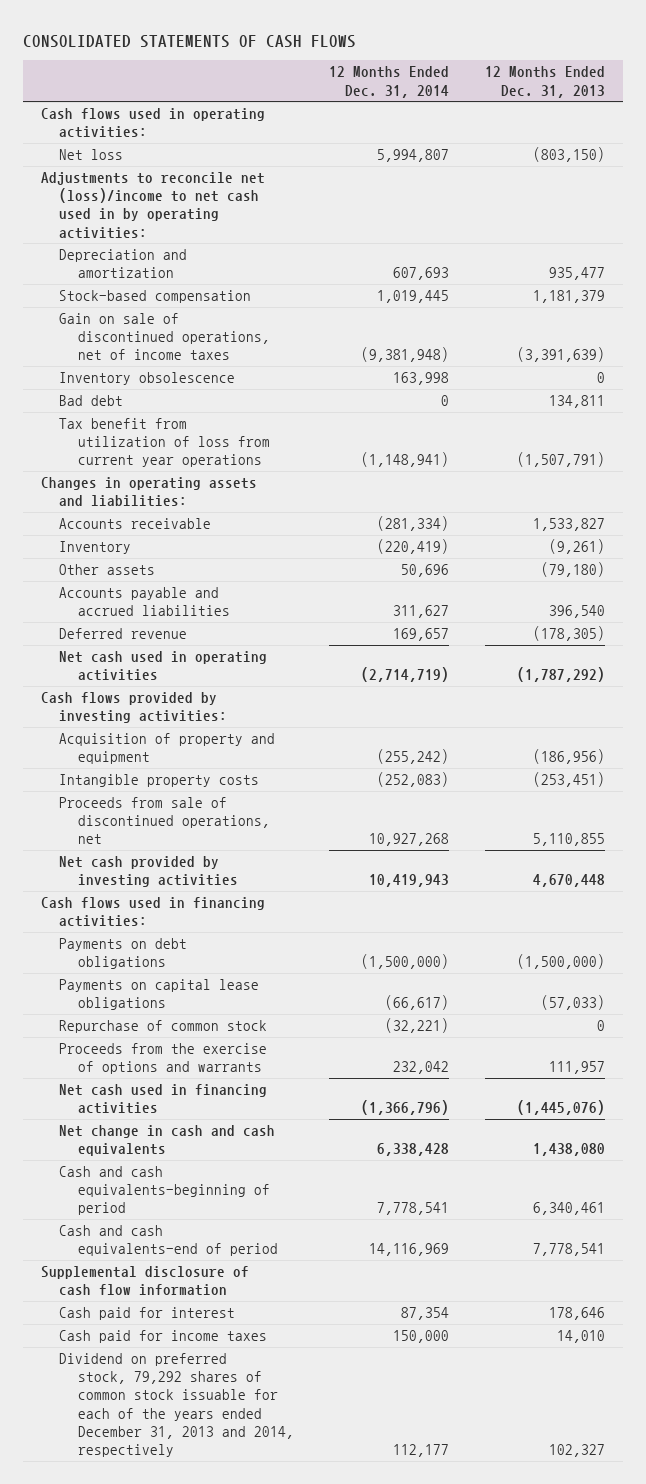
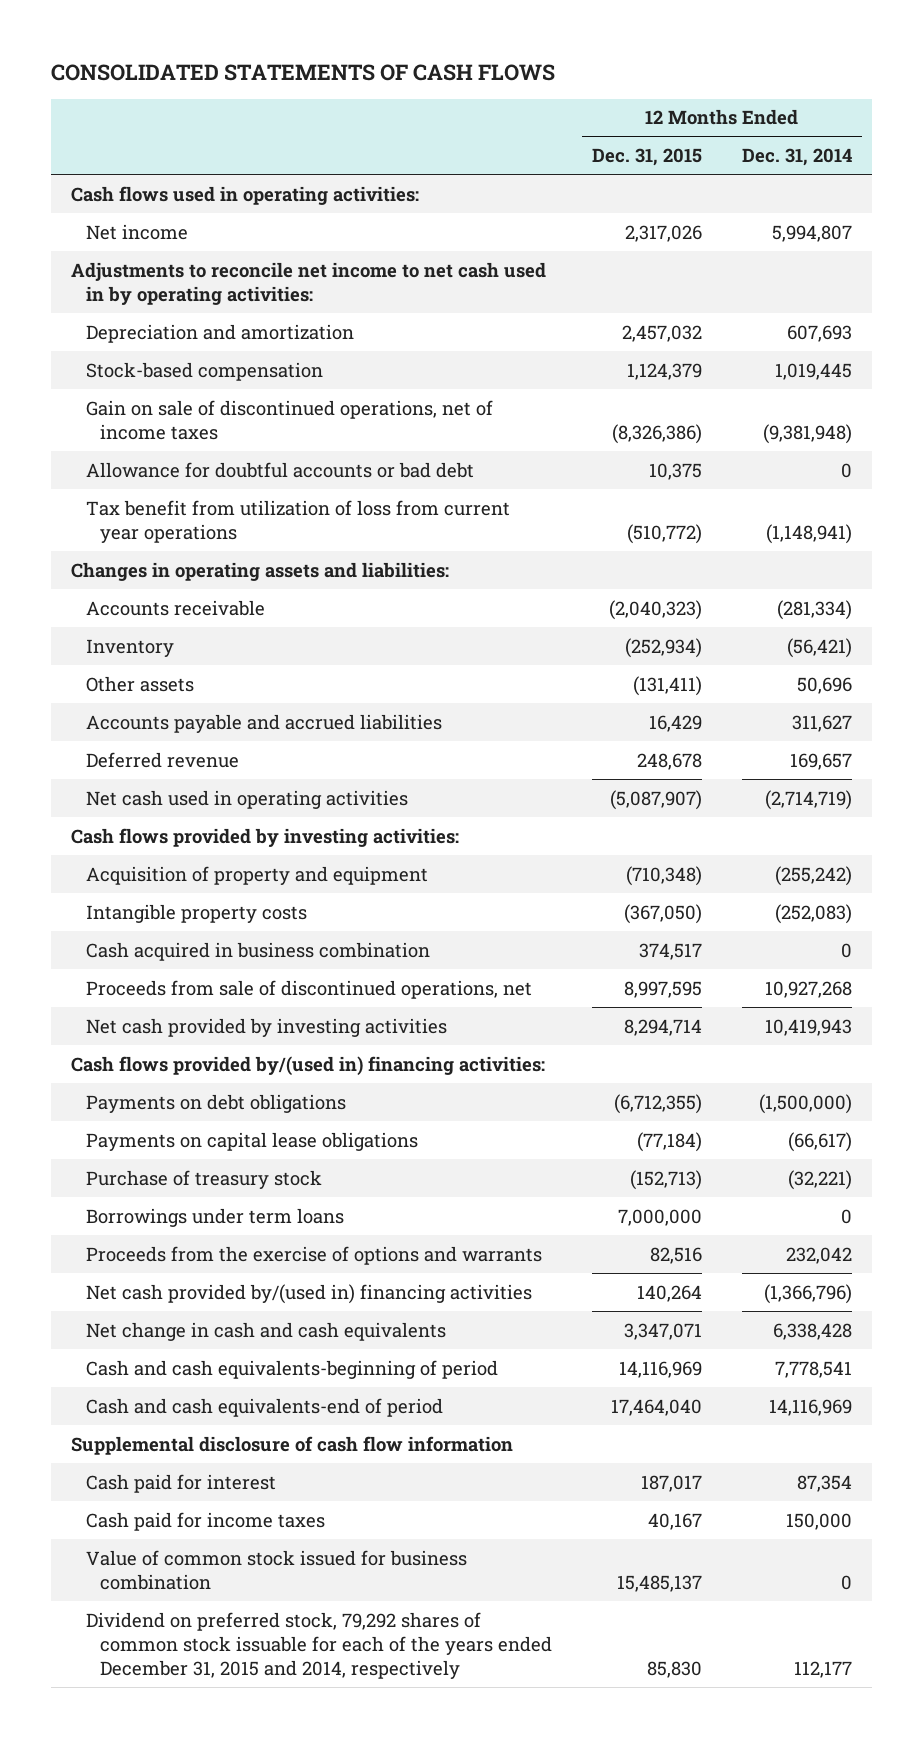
[484,66,605,98] 12 Months Ended Dec. 31, 2013 -> none
none -> [592,148,703,167] Dec. 31, 2015
[59,148,124,160] Net loss -> [85,223,188,240] Net income
[40,171,265,239] Adjustments to reconcile net (loss)/income to net cash used in by operating activities: -> [71,261,547,305] Adjustments to reconcile net income to net cash used in by operating activities:
[59,371,236,385] Inventory obsolescence -> none
[59,394,124,406] Bad debt -> [85,461,474,478] Allowance for doubtful accounts or bad debt
[377,538,450,554] (220,419) -> [787,637,853,658] (56,421)
none -> [85,941,430,961] Cash acquired in business combination
[40,896,265,928] Cash flows used in financing activities: -> [71,1055,546,1076] Cash flows provided by/(used in) financing activities:
[59,1019,268,1033] Repurchase of common stock -> [85,1169,322,1189] Purchase of treasury stock
none -> [85,1207,344,1227] Borrowings under term loans
[59,1083,268,1115] Net cash used in financing activities -> [85,1283,532,1304] Net cash provided by/(used in) financing activities
none -> [85,1549,467,1590] Value of common stock issued for business combination
[59,1352,294,1457] Dividend on preferred stock, 79,292 shares of common stock issuable for each of the years ended December 31, 2013 and 2014, respectively -> [85,1611,552,1679] Dividend on preferred stock, 79,292 shares of common stock issuable for each of the years ended December 31, 2015 and 2014, respectively

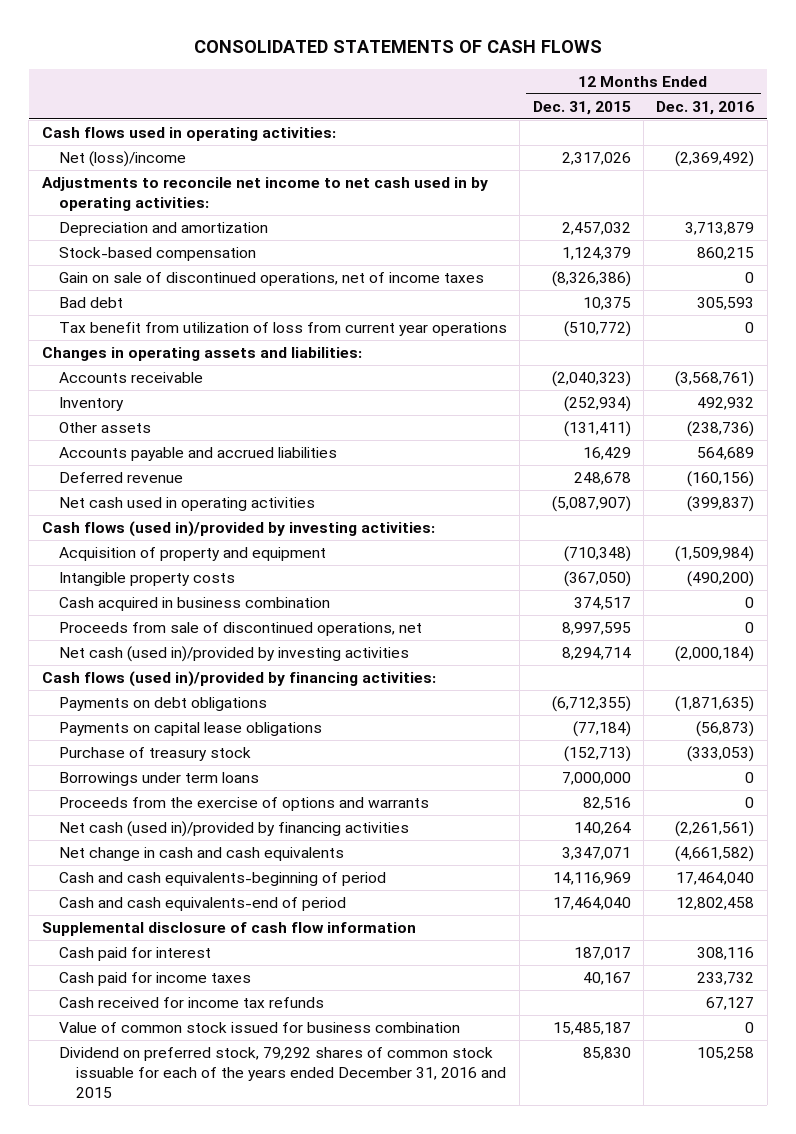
[742,148,853,167] Dec. 31, 2014 -> none
none -> [656,100,755,115] Dec. 31, 2016
[85,223,188,240] Net income -> [58,151,186,168] Net (loss)/income
[85,461,474,478] Allowance for doubtful accounts or bad debt -> [58,297,123,309] Bad debt
[71,827,460,847] Cash flows provided by investing activities: -> [41,521,435,538] Cash flows (used in)/provided by investing activities:
[85,1017,447,1037] Net cash provided by investing activities -> [58,646,409,663] Net cash (used in)/provided by investing activities
[71,1055,546,1076] Cash flows provided by/(used in) financing activities: -> [41,671,436,688] Cash flows (used in)/provided by financing activities:
[85,1283,532,1304] Net cash provided by/(used in) financing activities -> [58,821,409,838] Net cash (used in)/provided by financing activities
none -> [58,997,324,1009] Cash received for income tax refunds
[617,1574,703,1592] 15,485,137 -> [552,1022,631,1036] 15,485,187
[85,1611,552,1679] Dividend on preferred stock, 79,292 shares of common stock issuable for each of the years ended December 31, 2015 and 2014, respectively -> [58,1047,506,1099] Dividend on preferred stock, 79,292 shares of common stock issuable for each of the years ended December 31, 2016 and 2015

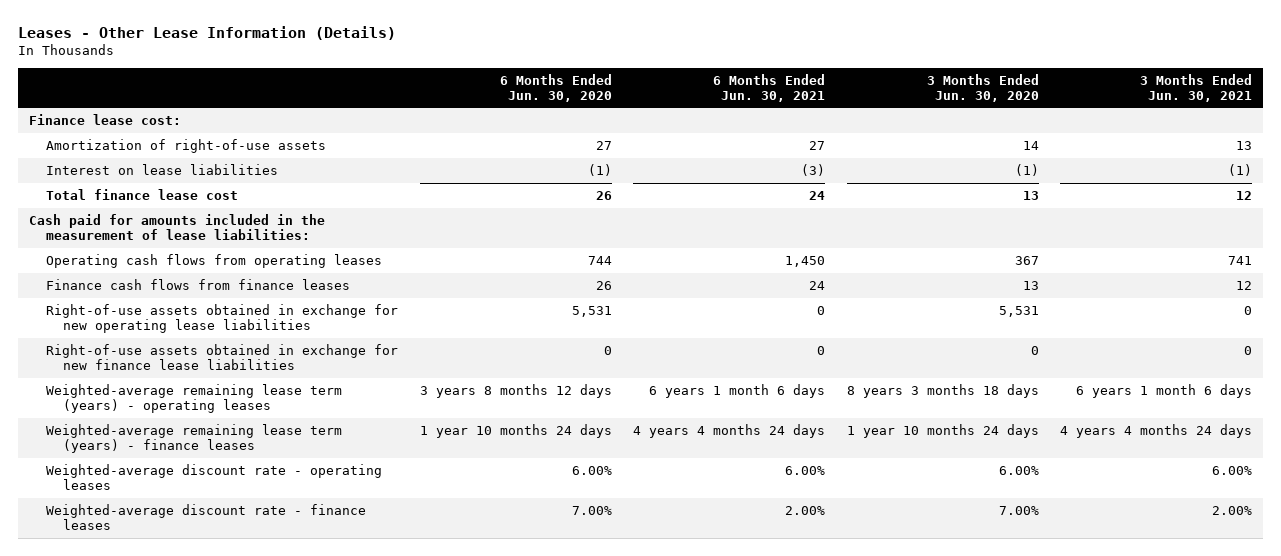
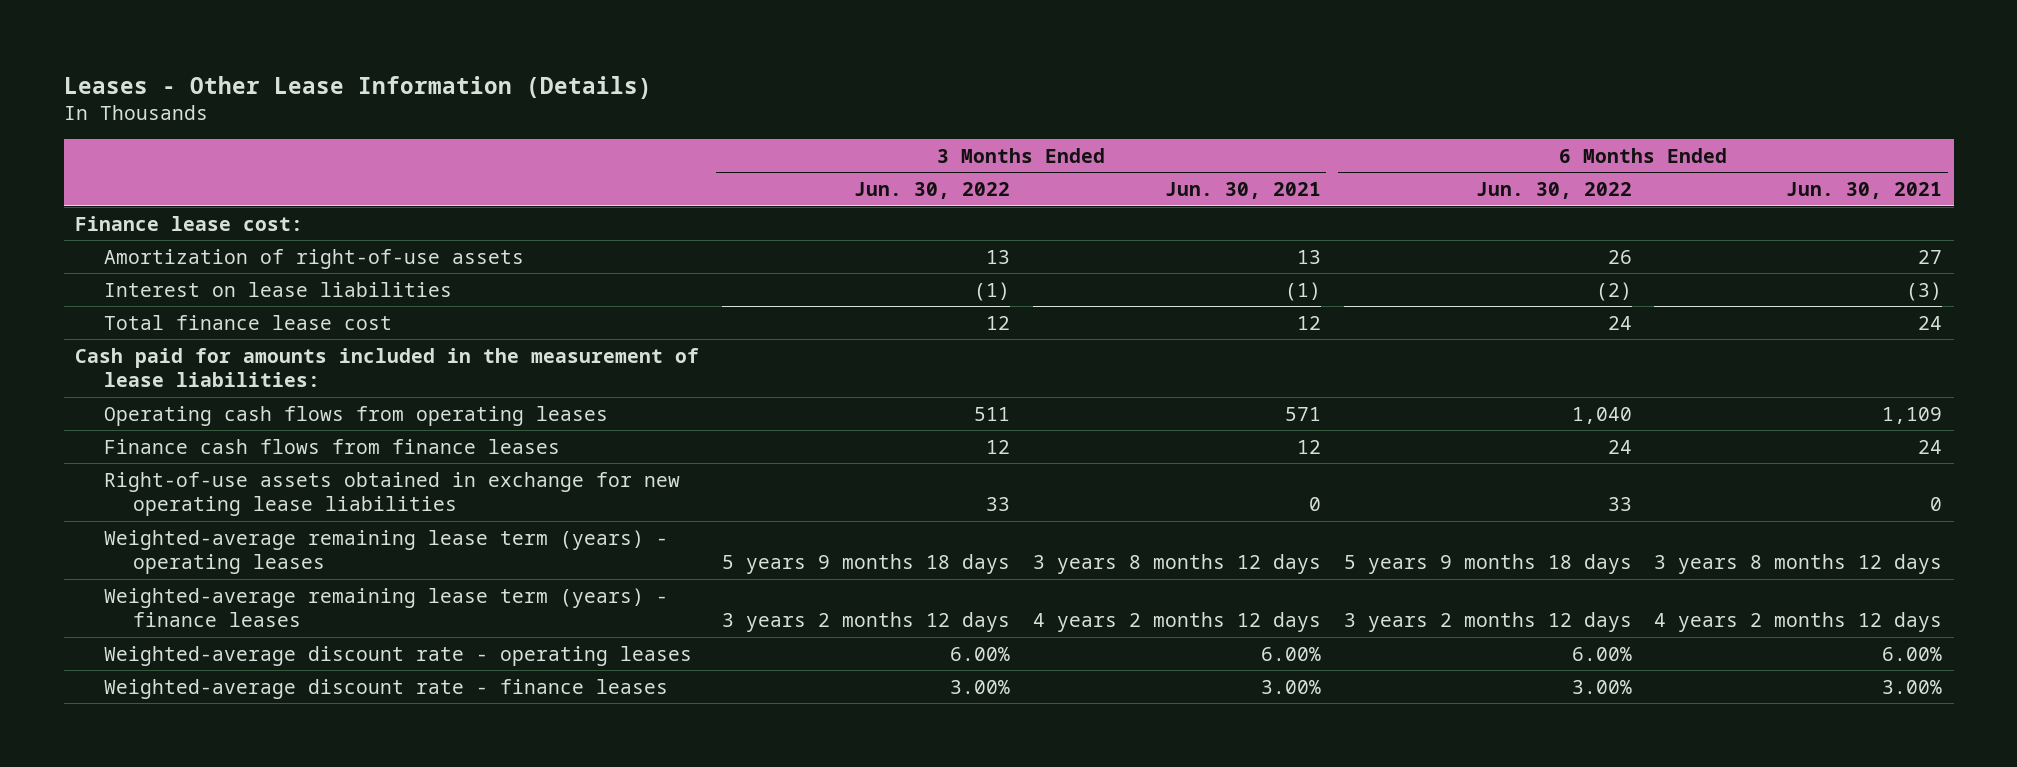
[499,73,612,102] 6 Months Ended Jun. 30, 2020 -> none
[926,73,1039,102] 3 Months Ended Jun. 30, 2020 -> none
none -> [853,182,1010,200] Jun. 30, 2022
none -> [1475,182,1632,200] Jun. 30, 2022
[785,256,826,268] 1,450 -> [1882,406,1943,424] 1,109
[1228,256,1253,266] 741 -> [1284,406,1321,421] 571
[45,344,398,370] Right-of-use assets obtained in exchange for new finance lease liabilities -> none
[649,384,826,399] 6 years 1 month 6 days -> [1654,554,1943,575] 3 years 8 months 12 days
[1076,384,1253,399] 6 years 1 month 6 days -> [1032,554,1321,575] 3 years 8 months 12 days
[633,424,826,439] 4 years 4 months 24 days -> [1654,612,1943,633] 4 years 2 months 12 days
[1060,424,1253,439] 4 years 4 months 24 days -> [1032,612,1321,633] 4 years 2 months 12 days
[785,506,826,516] 2.00% -> [1882,679,1943,694] 3.00%
[1212,506,1253,516] 2.00% -> [1260,679,1321,694] 3.00%

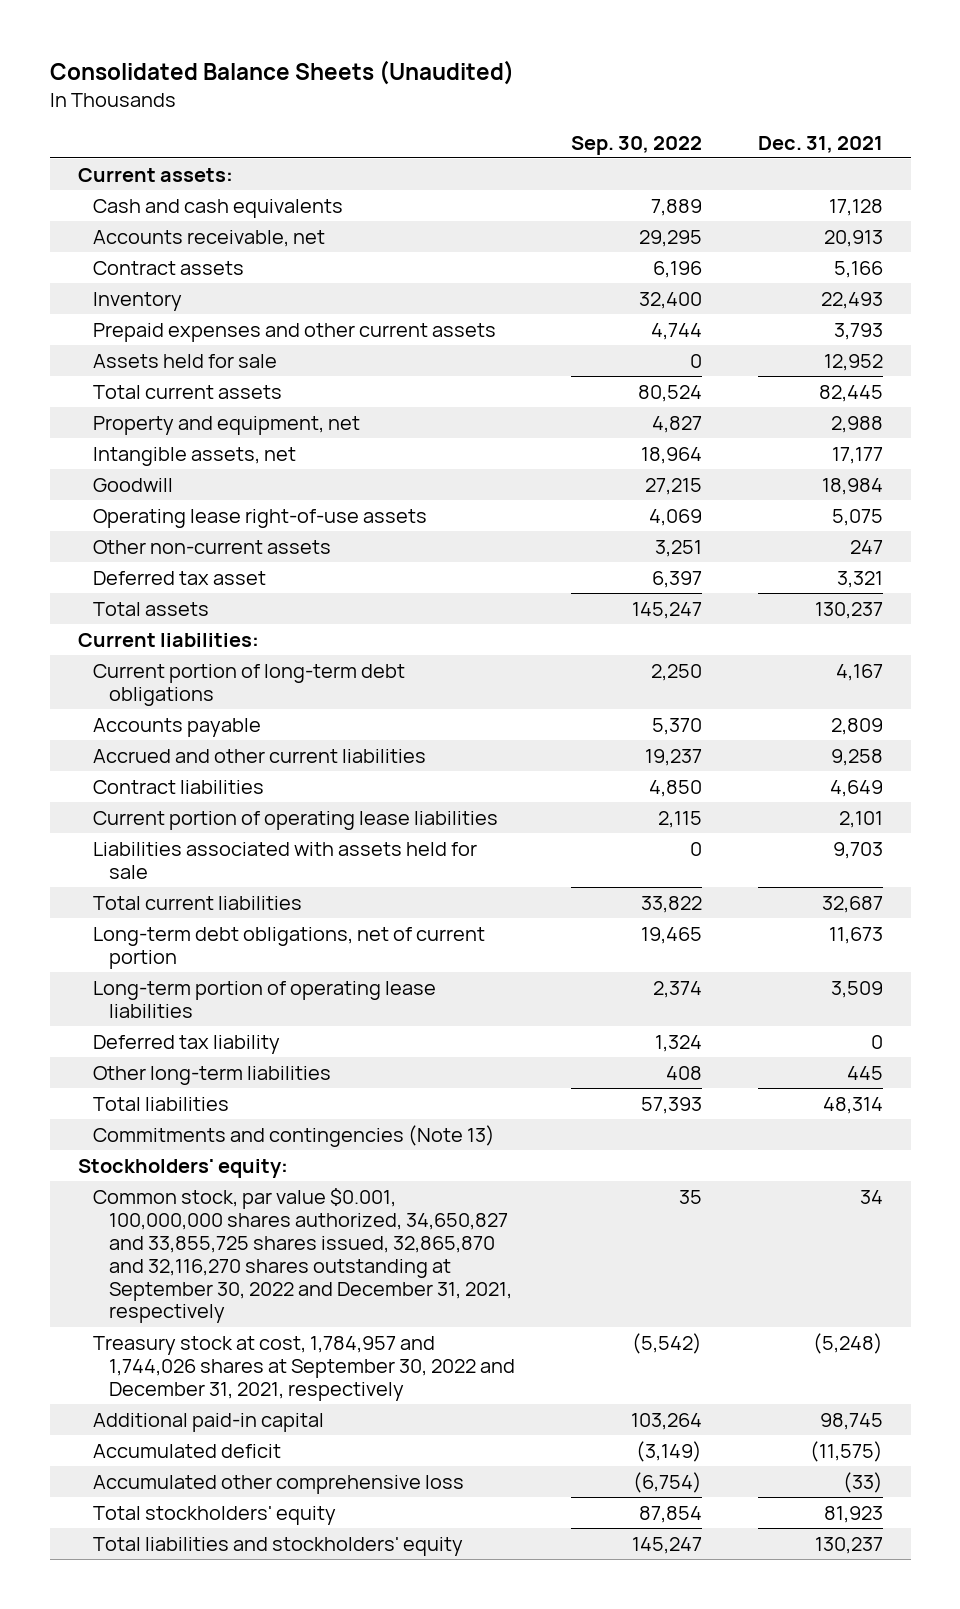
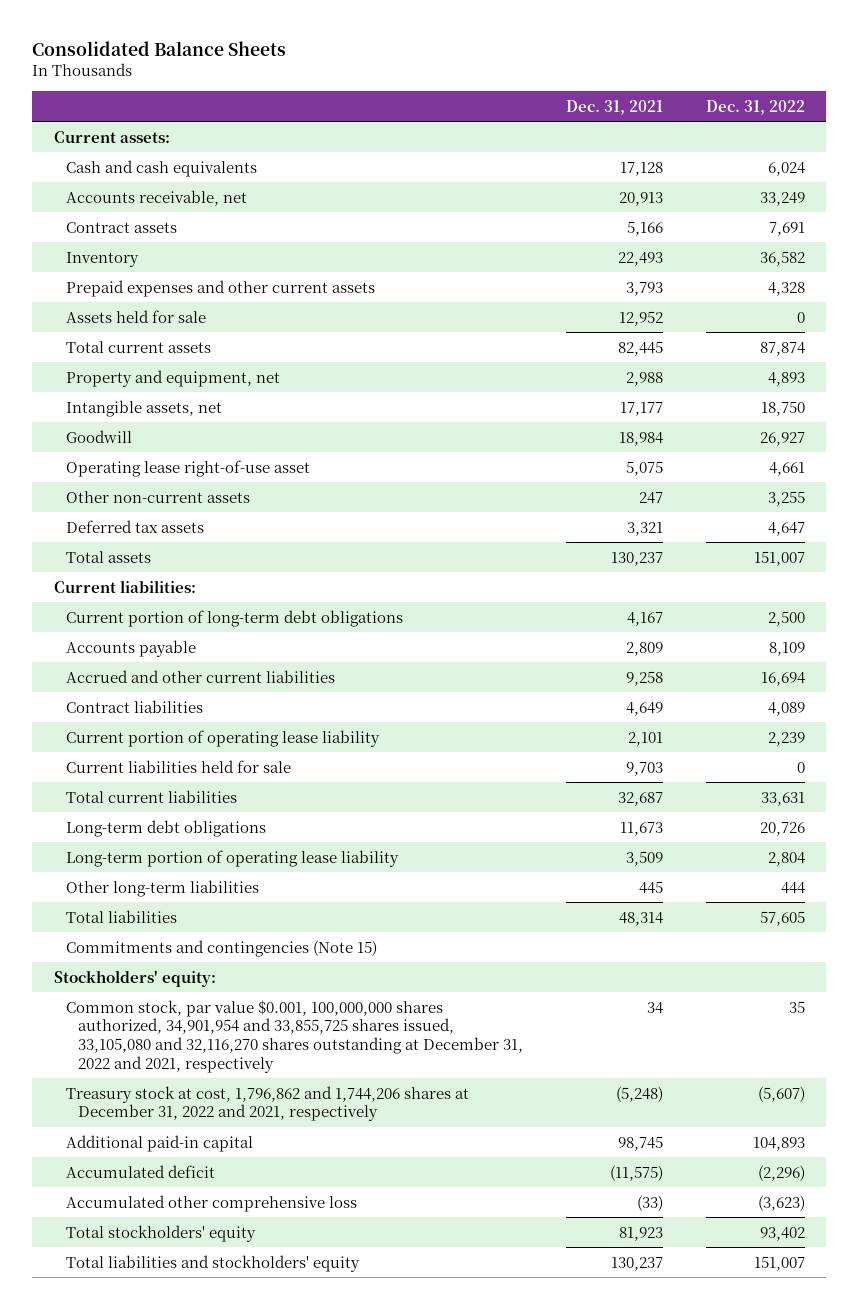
[49,60,514,86] Consolidated Balance Sheets (Unaudited) -> [32,40,287,56] Consolidated Balance Sheets
[570,135,702,155] Sep. 30, 2022 -> none
none -> [705,99,805,115] Dec. 31, 2022
[93,508,428,528] Operating lease right-of-use assets -> [66,459,311,477] Operating lease right-of-use asset
[93,570,267,585] Deferred tax asset -> [66,519,205,533] Deferred tax assets
[93,810,499,830] Current portion of operating lease liabilities -> [66,729,381,747] Current portion of operating lease liability
[93,841,478,879] Liabilities associated with assets held for sale -> [66,759,292,773] Current liabilities held for sale
[93,1034,281,1054] Deferred tax liability -> none
[93,926,486,969] Long-term debt obligations, net of current portion -> [66,819,267,837] Long-term debt obligations
[93,980,437,1018] Long-term portion of operating lease liabilities -> [66,849,400,867] Long-term portion of operating lease liability
[93,1124,496,1147] Commitments and contingencies (Note 13) -> [66,939,378,957] Commitments and contingencies (Note 15)
[93,1187,513,1324] Common stock, par value $0.001, 100,000,000 shares authorized, 34,650,827 and 33,855,725 shares issued, 32,865,870 and 32,116,270 shares outstanding at September 30, 2022 and December 31, 2021, respectively -> [66,999,524,1073] Common stock, par value $0.001, 100,000,000 shares authorized, 34,901,954 and 33,855,725 shares issued, 33,105,080 and 32,116,270 shares outstanding at December 31, 2022 and 2021, respectively
[93,1335,516,1401] Treasury stock at cost, 1,784,957 and 1,744,026 shares at September 30, 2022 and December 31, 2021, respectively -> [66,1085,470,1122] Treasury stock at cost, 1,796,862 and 1,744,206 shares at December 31, 2022 and 2021, respectively

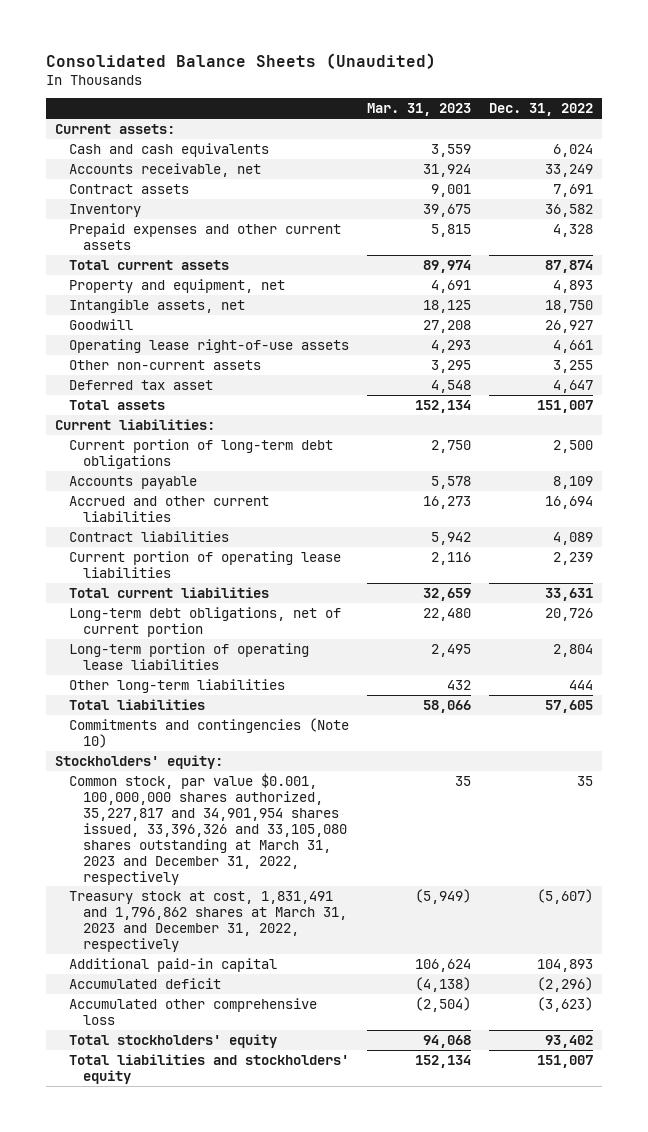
[32,40,287,56] Consolidated Balance Sheets -> [45,52,436,69] Consolidated Balance Sheets (Unaudited)
[566,99,664,115] Dec. 31, 2021 -> none
none -> [367,103,472,117] Mar. 31, 2023
[66,309,207,323] Assets held for sale -> none
[66,459,311,477] Operating lease right-of-use asset -> [68,338,349,353] Operating lease right-of-use assets
[66,519,205,533] Deferred tax assets -> [68,379,213,390] Deferred tax asset
[66,759,292,773] Current liabilities held for sale -> none
[66,729,381,747] Current portion of operating lease liability -> [68,550,341,578] Current portion of operating lease liabilities
[66,819,267,837] Long-term debt obligations -> [68,606,341,637] Long-term debt obligations, net of current portion
[66,849,400,867] Long-term portion of operating lease liability -> [68,642,309,670] Long-term portion of operating lease liabilities
[66,939,378,957] Commitments and contingencies (Note 15) -> [68,717,349,748] Commitments and contingencies (Note 10)
[66,999,524,1073] Common stock, par value $0.001, 100,000,000 shares authorized, 34,901,954 and 33,855,725 shares issued, 33,105,080 and 32,116,270 shares outstanding at December 31, 2022 and 2021, respectively -> [68,772,347,885] Common stock, par value $0.001, 100,000,000 shares authorized, 35,227,817 and 34,901,954 shares issued, 33,396,326 and 33,105,080 shares outstanding at March 31, 2023 and December 31, 2022, respectively
[66,1085,470,1122] Treasury stock at cost, 1,796,862 and 1,744,206 shares at December 31, 2022 and 2021, respectively -> [68,890,347,952] Treasury stock at cost, 1,831,491 and 1,796,862 shares at March 31, 2023 and December 31, 2022, respectively

